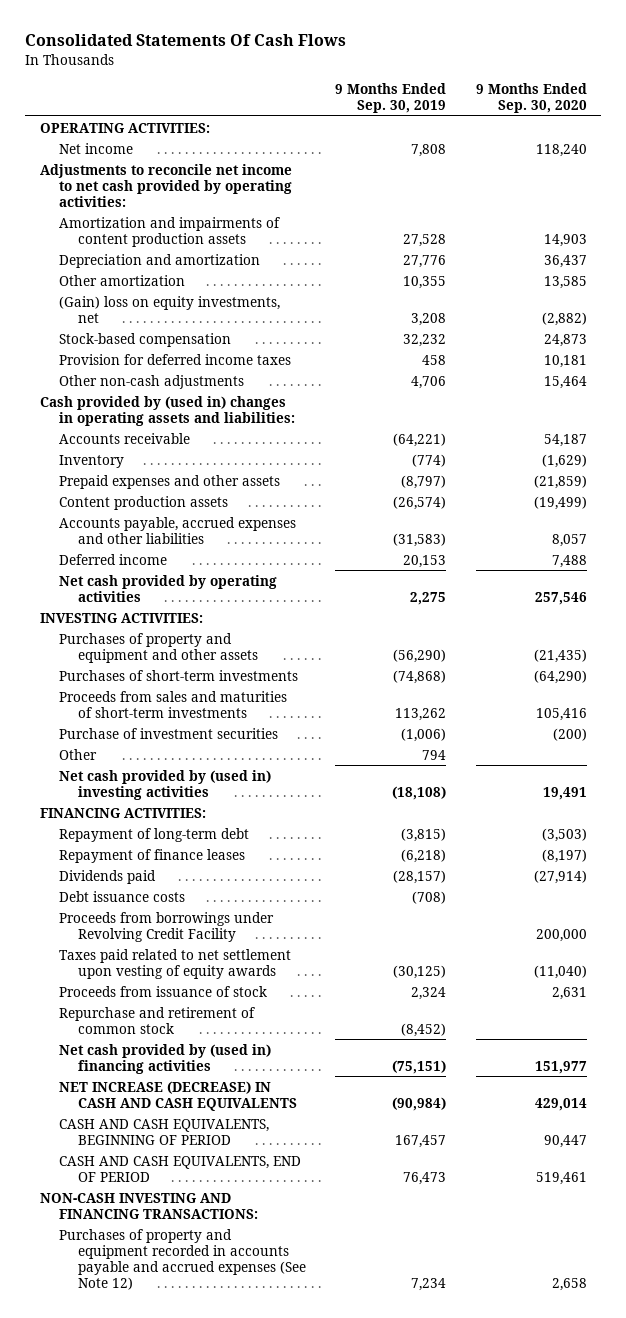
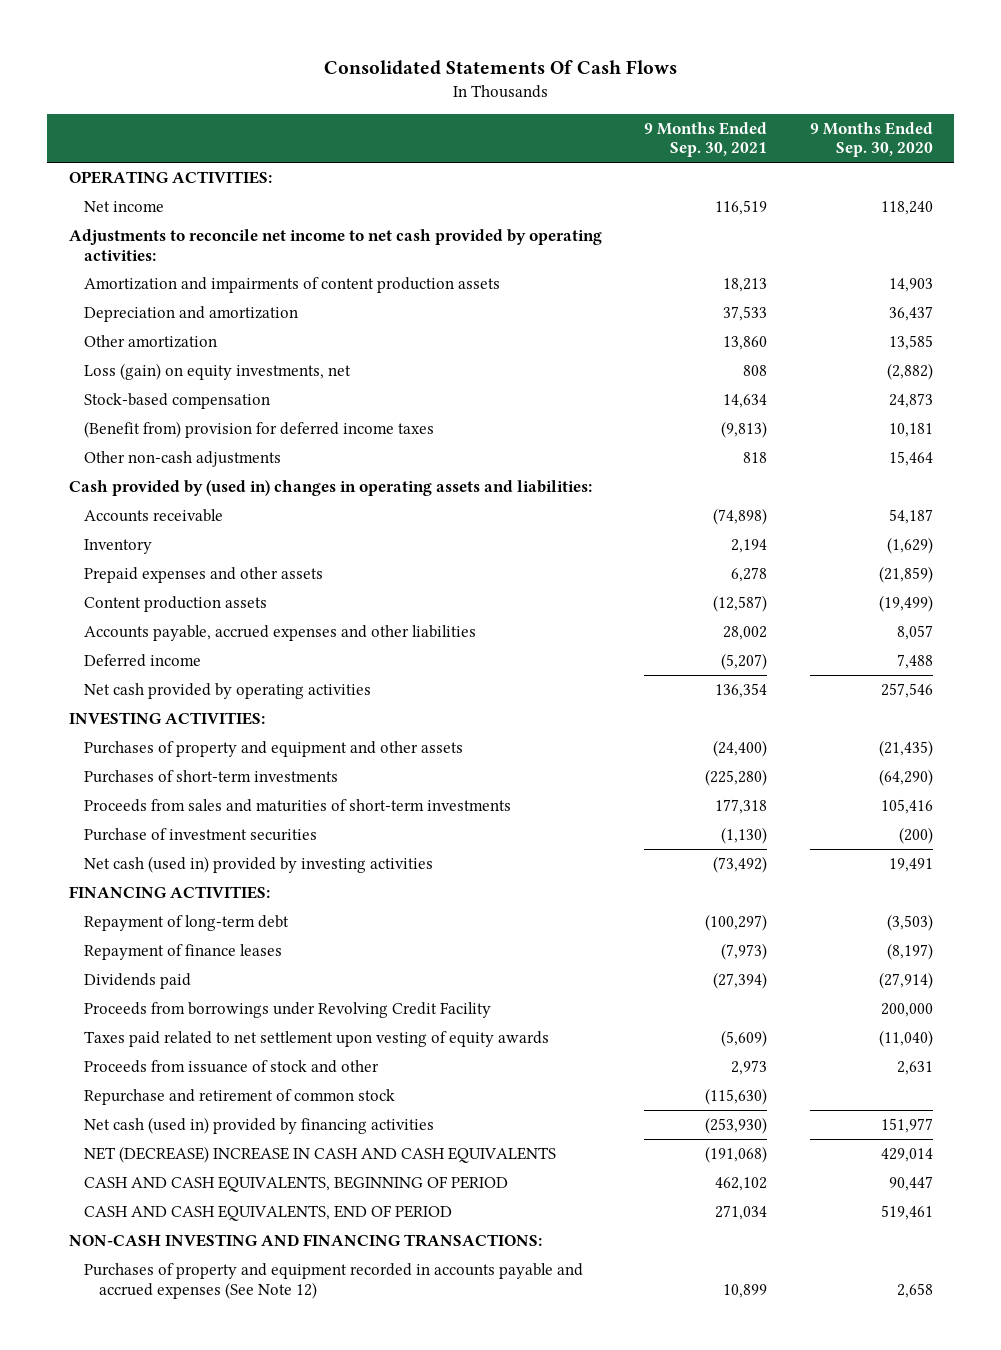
[335,82,447,114] 9 Months Ended Sep. 30, 2019 -> none
none -> [644,121,768,158] 9 Months Ended Sep. 30, 2021
[58,295,280,323] (Gain) loss on equity investments, net -> [83,362,351,380] Loss (gain) on equity investments, net
[58,353,291,365] Provision for deferred income taxes -> [83,420,434,438] (Benefit from) provision for deferred income taxes
[58,748,97,760] Other -> none
[58,769,271,800] Net cash provided by (used in) investing activities -> [83,855,433,873] Net cash (used in) provided by investing activities
[58,890,185,902] Debt issuance costs -> none
[58,985,267,997] Proceeds from issuance of stock -> [83,1059,379,1073] Proceeds from issuance of stock and other
[58,1043,271,1074] Net cash provided by (used in) financing activities -> [83,1116,434,1134] Net cash (used in) provided by financing activities
[58,1080,297,1111] NET INCREASE (DECREASE) IN CASH AND CASH EQUIVALENTS -> [83,1145,556,1163] NET (DECREASE) INCREASE IN CASH AND CASH EQUIVALENTS

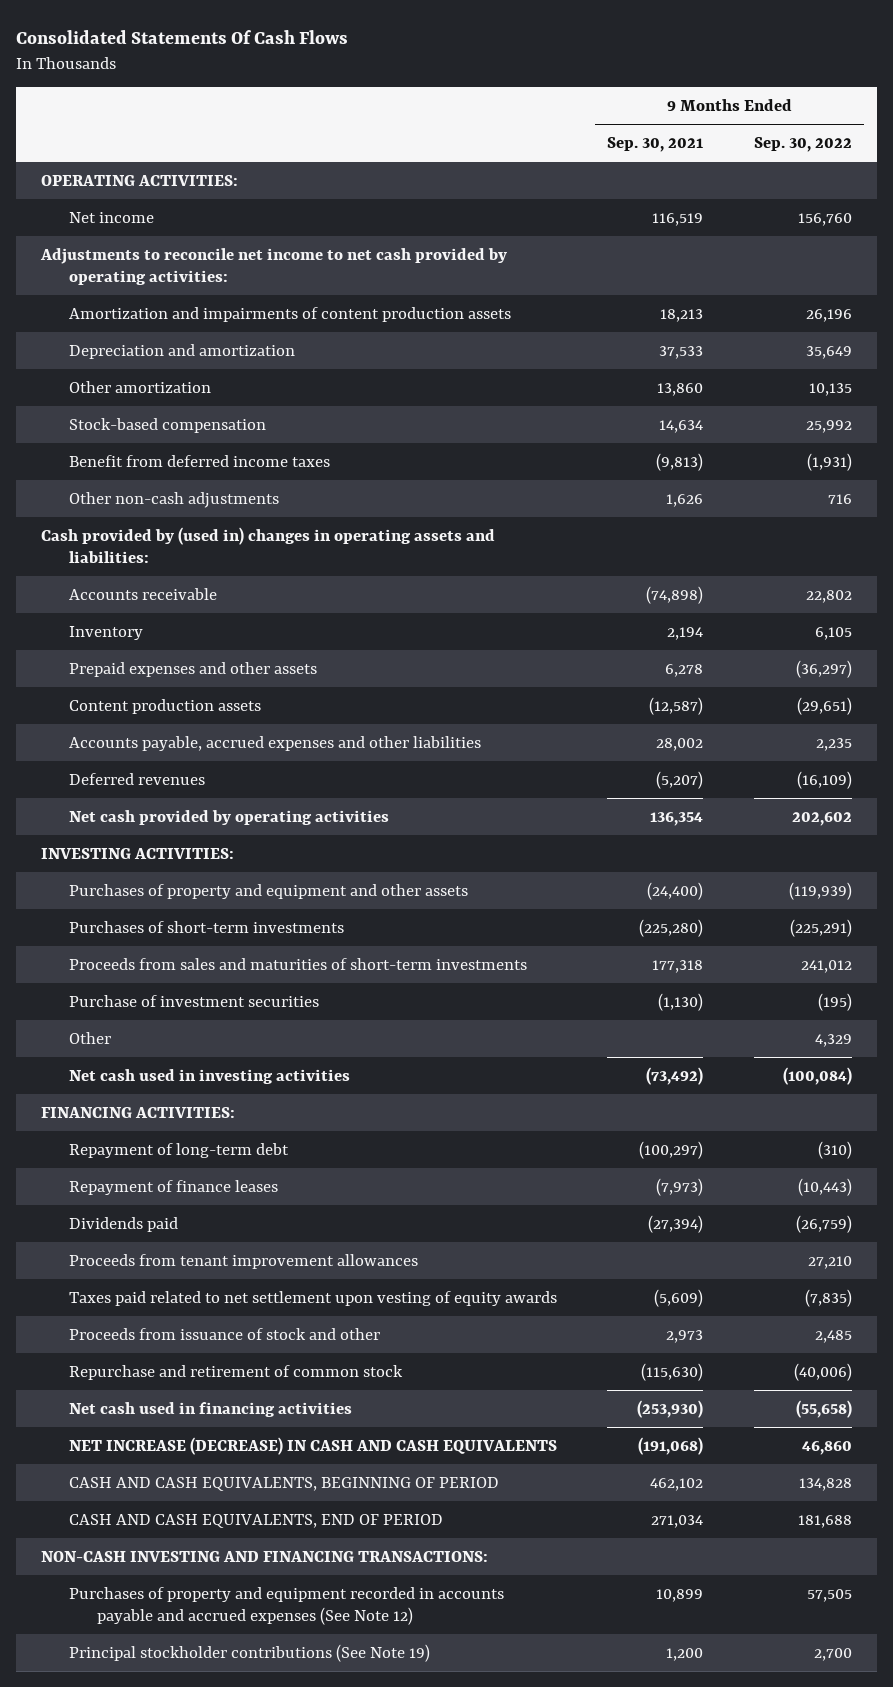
[809,121,933,158] 9 Months Ended Sep. 30, 2020 -> none
none -> [753,136,852,152] Sep. 30, 2022
[83,362,351,380] Loss (gain) on equity investments, net -> none
[83,420,434,438] (Benefit from) provision for deferred income taxes -> [68,454,330,467] Benefit from deferred income taxes
[743,451,768,463] 818 -> [666,493,704,507] 1,626
[83,653,201,667] Deferred income -> [68,772,205,785] Deferred revenues
none -> [68,1031,111,1044] Other
[83,855,433,873] Net cash (used in) provided by investing activities -> [68,1068,350,1084] Net cash used in investing activities
[83,1001,491,1018] Proceeds from borrowings under Revolving Credit Facility -> none
none -> [68,1253,418,1269] Proceeds from tenant improvement allowances
[83,1116,434,1134] Net cash (used in) provided by financing activities -> [68,1401,352,1417] Net cash used in financing activities
[83,1145,556,1163] NET (DECREASE) INCREASE IN CASH AND CASH EQUIVALENTS -> [68,1436,557,1455] NET INCREASE (DECREASE) IN CASH AND CASH EQUIVALENTS
none -> [68,1643,430,1662] Principal stockholder contributions (See Note 19)

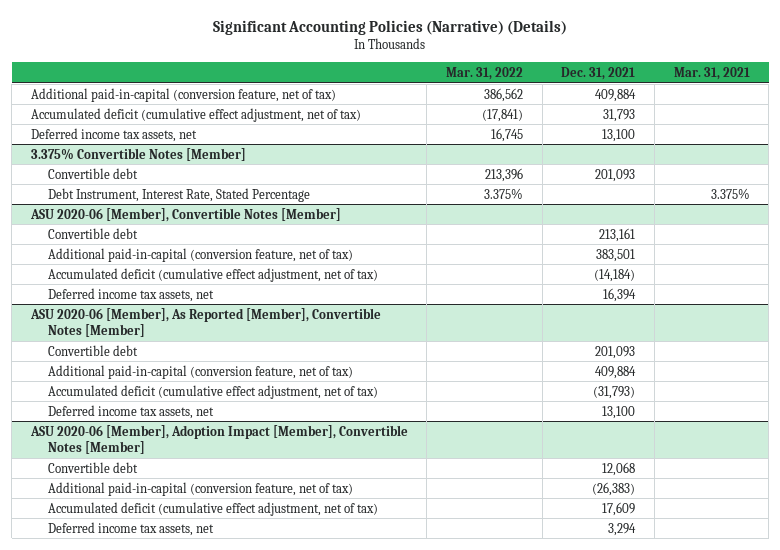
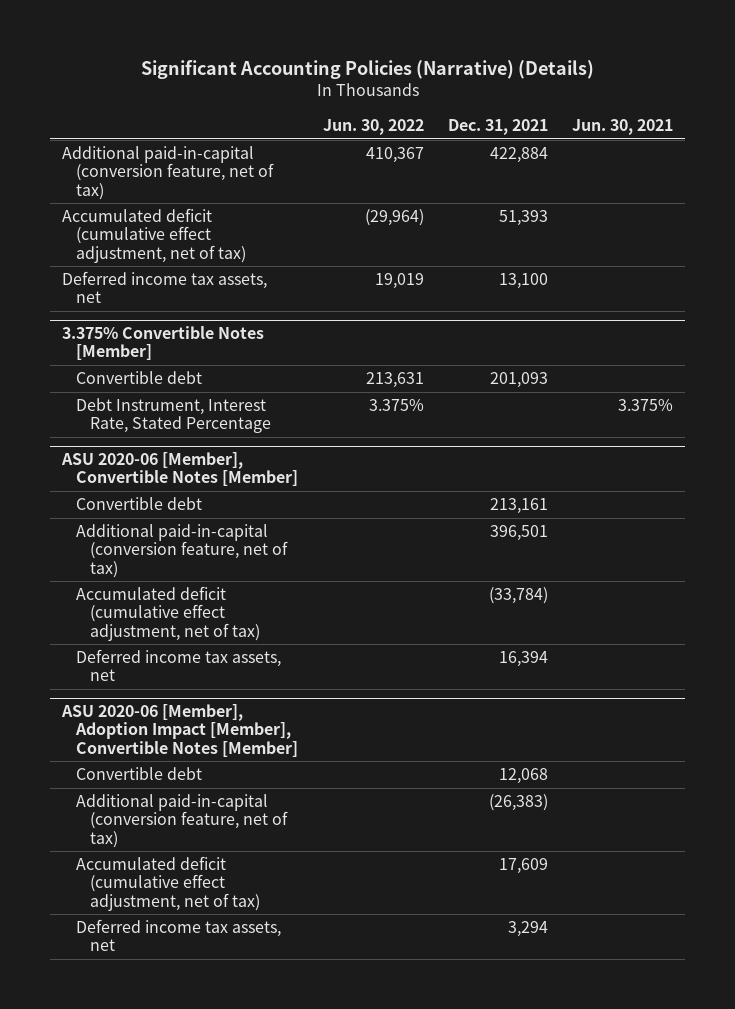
[445,67,523,81] Mar. 31, 2022 -> none
[673,67,750,81] Mar. 31, 2021 -> none
none -> [322,118,424,135] Jun. 30, 2022
none -> [572,118,674,135] Jun. 30, 2021
[595,88,637,102] 409,884 -> [489,147,548,164] 422,884
[603,108,636,122] 31,793 -> [498,210,548,227] 51,393
[596,248,636,262] 383,501 -> [489,525,548,542] 396,501
[594,268,636,282] (14,184) -> [488,587,548,605] (33,784)
[29,307,381,338] ASU 2020-06 [Member], As Reported [Member], Convertible Notes [Member] -> none
[47,344,138,356] Convertible debt -> none
[47,364,353,379] Additional paid-in-capital (conversion feature, net of tax) -> none
[47,384,378,399] Accumulated deficit (cumulative effect adjustment, net of tax) -> none
[47,404,214,419] Deferred income tax assets, net -> none

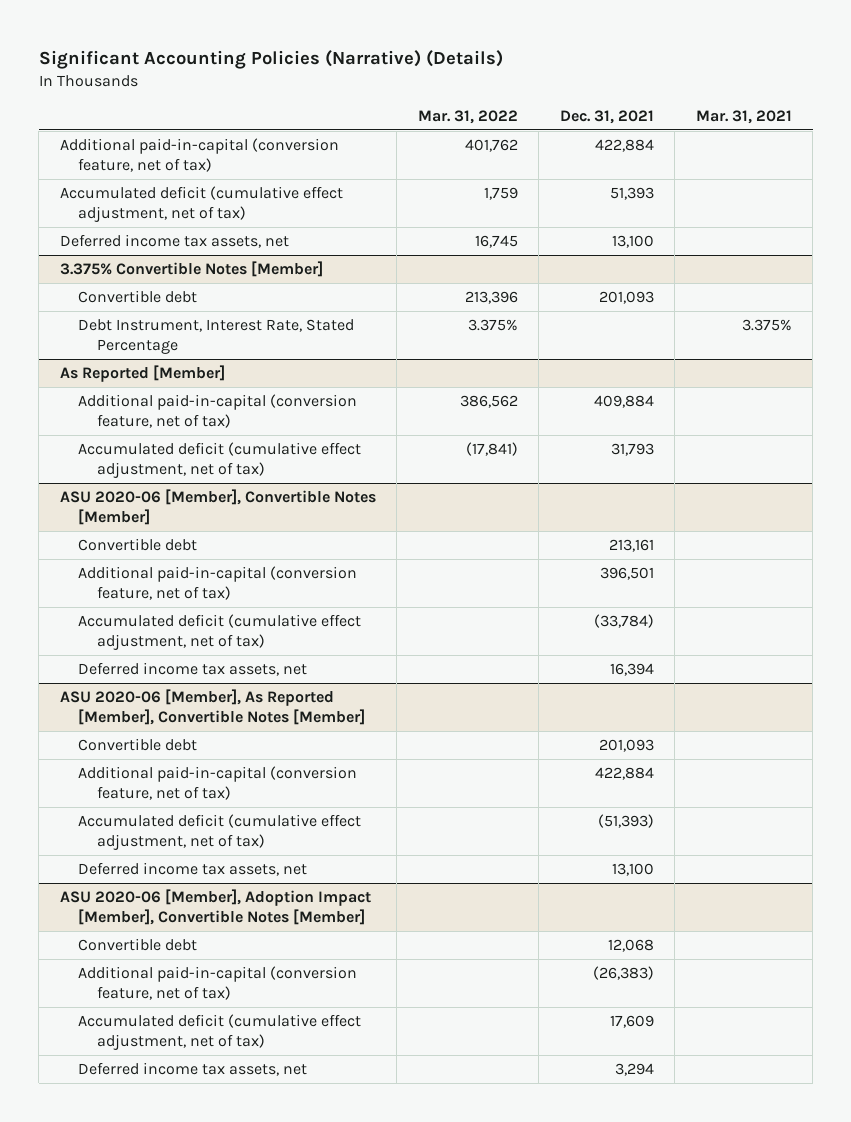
[322,118,424,135] Jun. 30, 2022 -> none
[572,118,674,135] Jun. 30, 2021 -> none
none -> [417,109,518,124] Mar. 31, 2022
none -> [695,109,792,124] Mar. 31, 2021
none -> [59,365,225,383] As Reported [Member]
none -> [78,394,358,428] Additional paid-in-capital (conversion feature, net of tax)
none -> [78,442,362,478] Accumulated deficit (cumulative effect adjustment, net of tax)
none -> [59,689,366,725] ASU 2020-06 [Member], As Reported [Member], Convertible Notes [Member]
none -> [78,738,198,752] Convertible debt
none -> [78,766,358,800] Additional paid-in-capital (conversion feature, net of tax)
none -> [78,814,362,850] Accumulated deficit (cumulative effect adjustment, net of tax)
none -> [78,862,308,877] Deferred income tax assets, net

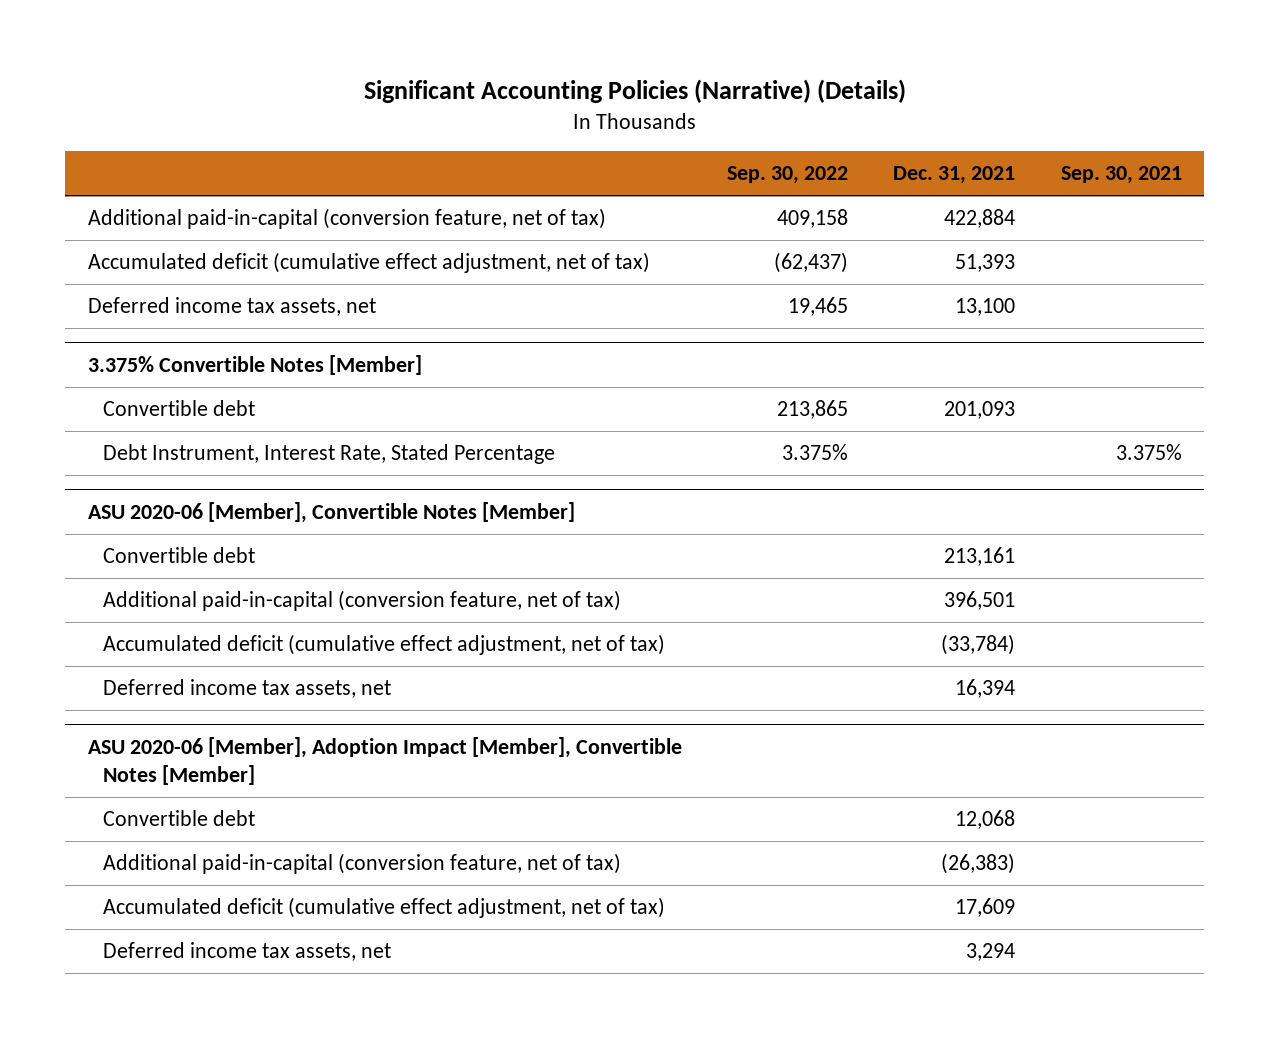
[417,109,518,124] Mar. 31, 2022 -> none
[695,109,792,124] Mar. 31, 2021 -> none
none -> [726,166,848,185] Sep. 30, 2022
none -> [1060,166,1182,185] Sep. 30, 2021
[59,365,225,383] As Reported [Member] -> none
[78,394,358,428] Additional paid-in-capital (conversion feature, net of tax) -> none
[78,442,362,478] Accumulated deficit (cumulative effect adjustment, net of tax) -> none
[59,689,366,725] ASU 2020-06 [Member], As Reported [Member], Convertible Notes [Member] -> none
[78,738,198,752] Convertible debt -> none
[78,766,358,800] Additional paid-in-capital (conversion feature, net of tax) -> none
[78,814,362,850] Accumulated deficit (cumulative effect adjustment, net of tax) -> none
[78,862,308,877] Deferred income tax assets, net -> none

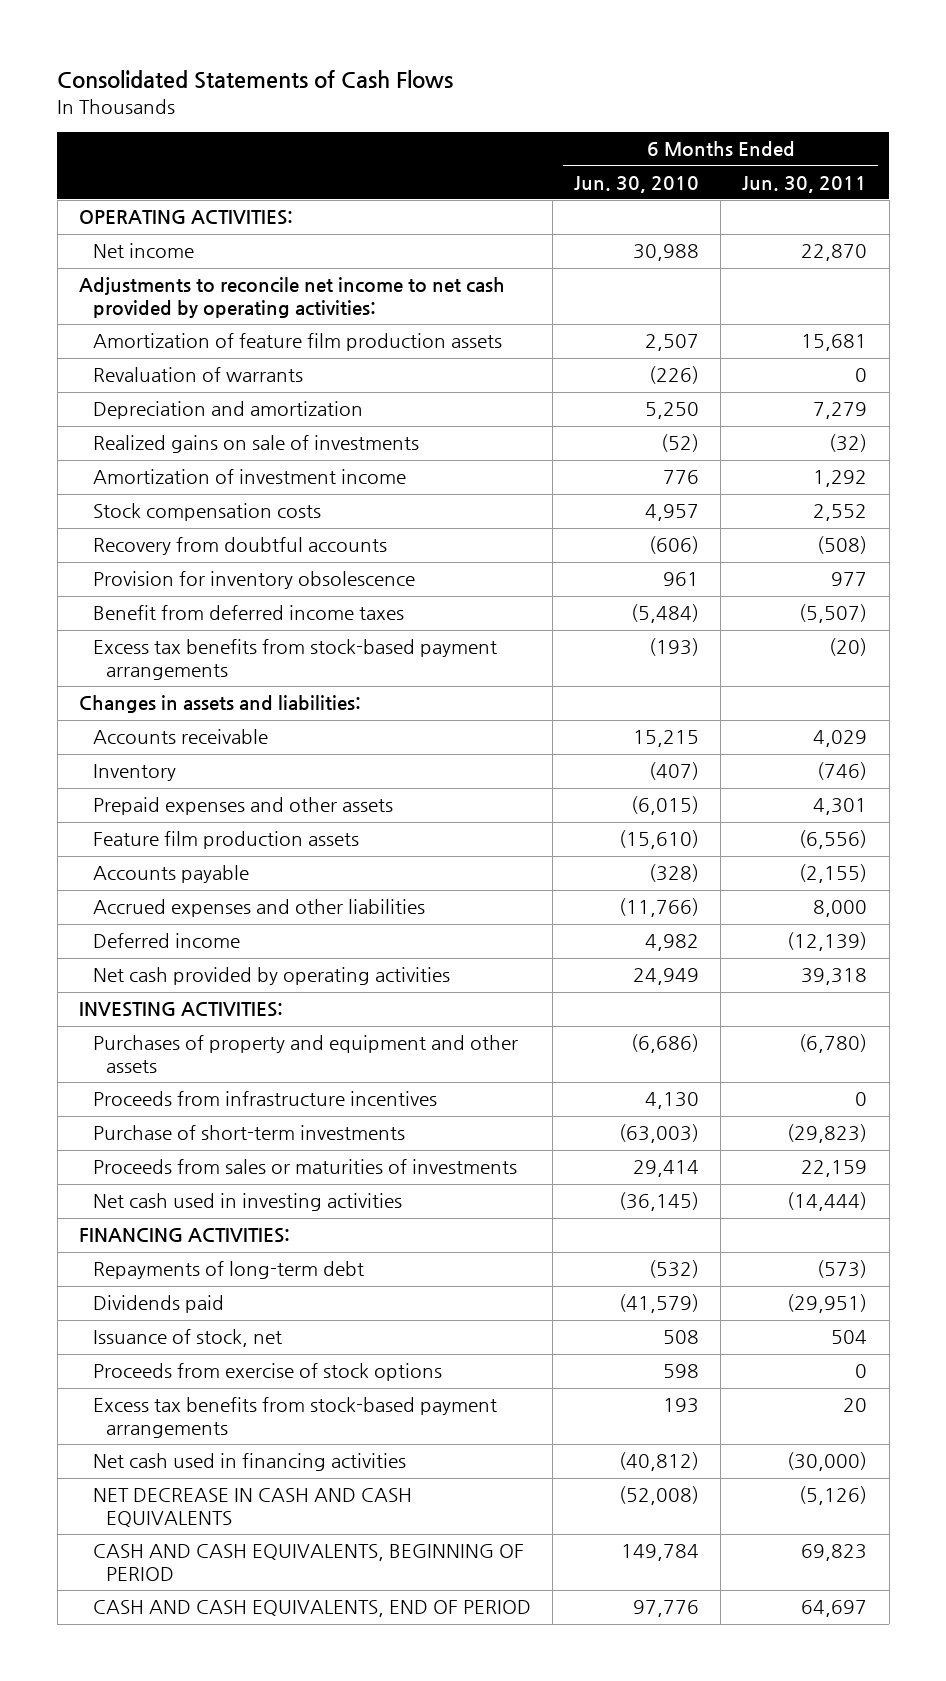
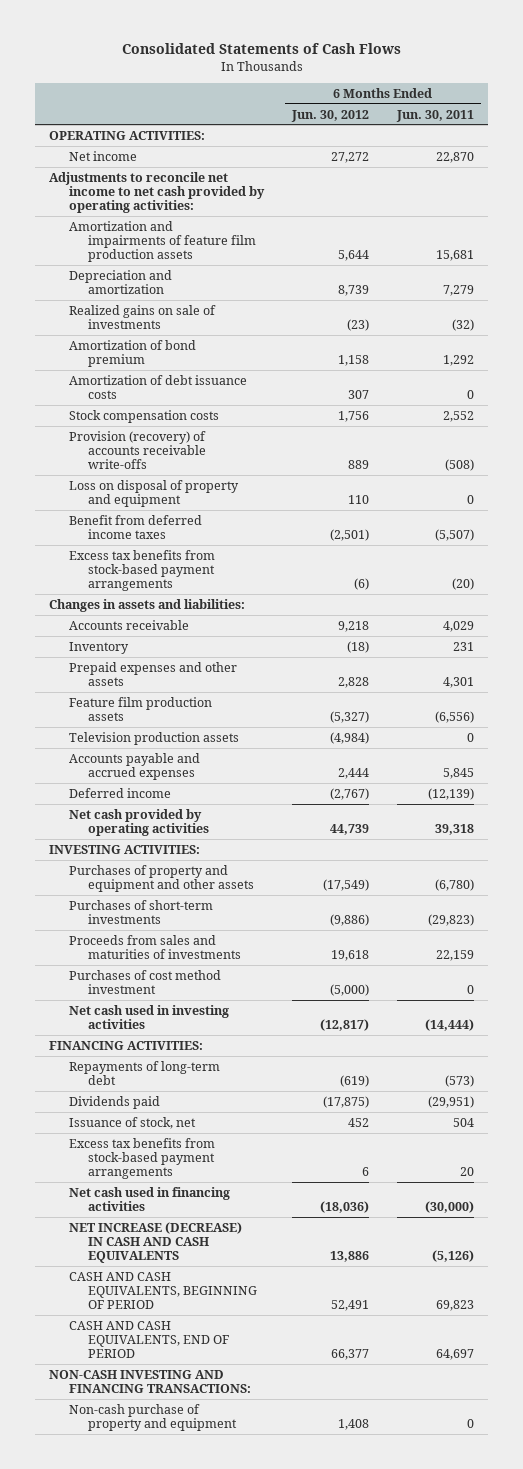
[573,175,699,193] Jun. 30, 2010 -> none
none -> [290,109,369,122] Jun. 30, 2012
[92,367,303,383] Revaluation of warrants -> none
[92,333,502,352] Amortization of feature film production assets -> [68,220,256,263] Amortization and impairments of feature film production assets
[92,469,406,485] Amortization of investment income -> [68,339,196,367] Amortization of bond premium
none -> [68,374,247,399] Amortization of debt issuance costs
[92,571,415,590] Provision for inventory obsolescence -> none
[92,537,387,556] Recovery from doubtful accounts -> [68,430,206,470] Provision (recovery) of accounts receivable write-offs
none -> [68,479,239,507] Loss on disposal of property and equipment
[817,762,868,781] (746) -> [453,641,475,651] 231
[92,865,249,884] Accounts payable -> none
[92,899,425,918] Accrued expenses and other liabilities -> none
none -> [68,731,239,745] Television production assets
none -> [68,752,200,780] Accounts payable and accrued expenses
[92,1091,437,1107] Proceeds from infrastructure incentives -> none
[92,1125,405,1141] Purchase of short-term investments -> [68,899,213,924] Purchases of short-term investments
[92,1159,517,1175] Proceeds from sales or maturities of investments -> [68,934,241,959] Proceeds from sales and maturities of investments
none -> [68,969,221,994] Purchases of cost method investment
[92,1363,442,1382] Proceeds from exercise of stock options -> none
[92,1488,412,1528] NET DECREASE IN CASH AND CASH EQUIVALENTS -> [68,1221,242,1264] NET INCREASE (DECREASE) IN CASH AND CASH EQUIVALENTS
none -> [49,1369,251,1393] NON-CASH INVESTING AND FINANCING TRANSACTIONS:
none -> [68,1403,237,1431] Non-cash purchase of property and equipment

